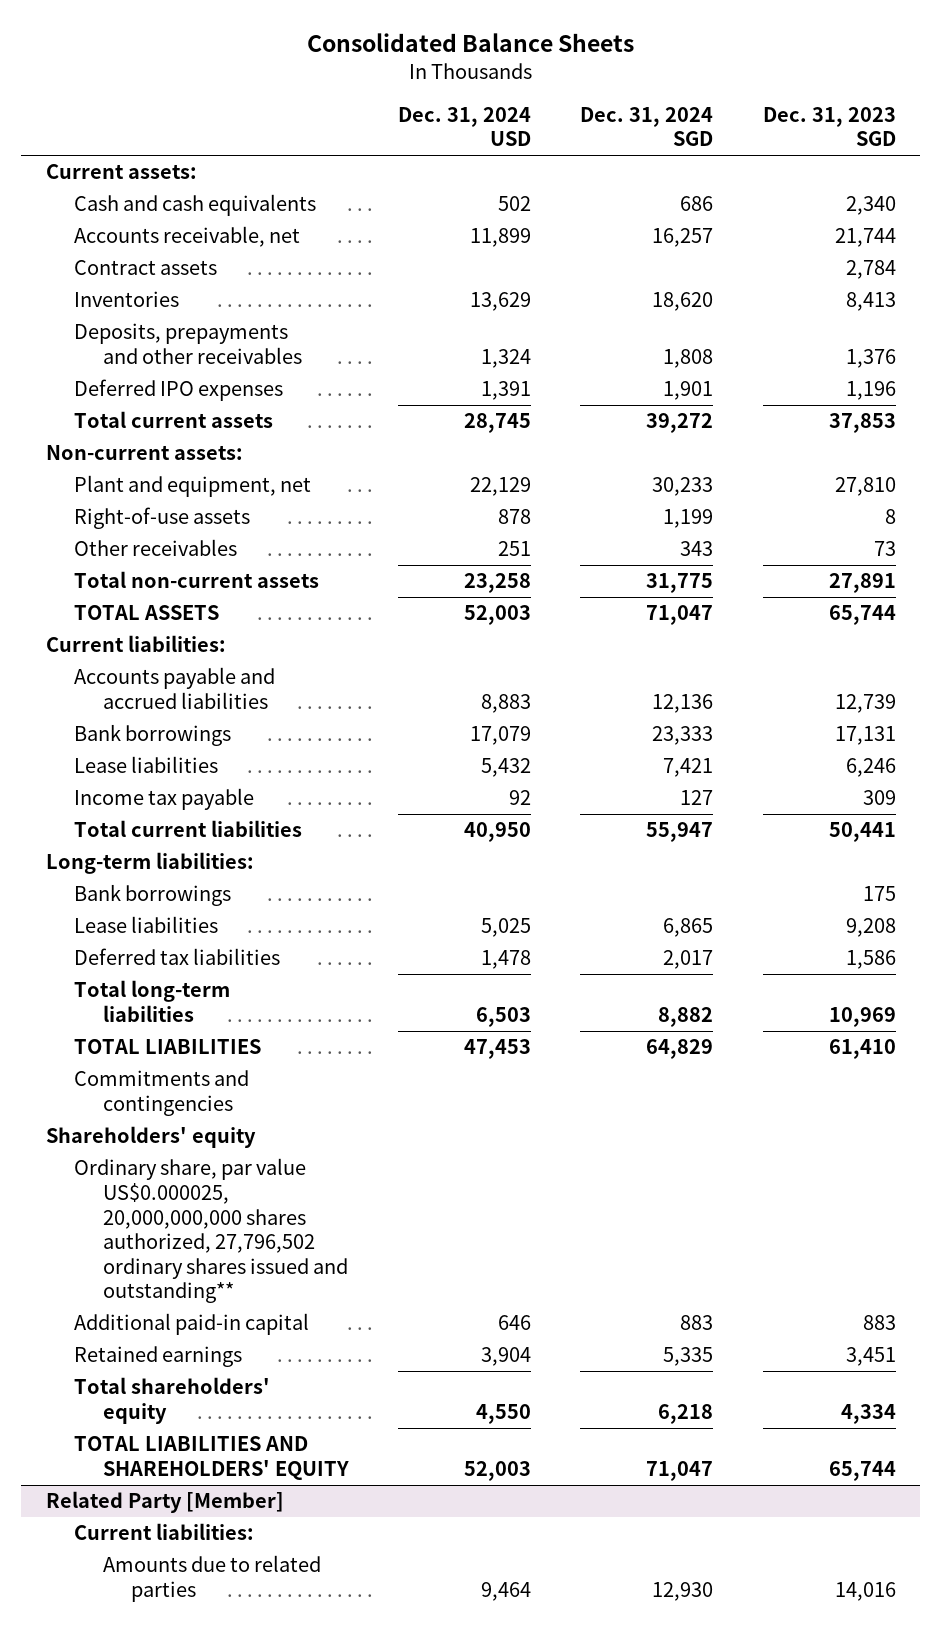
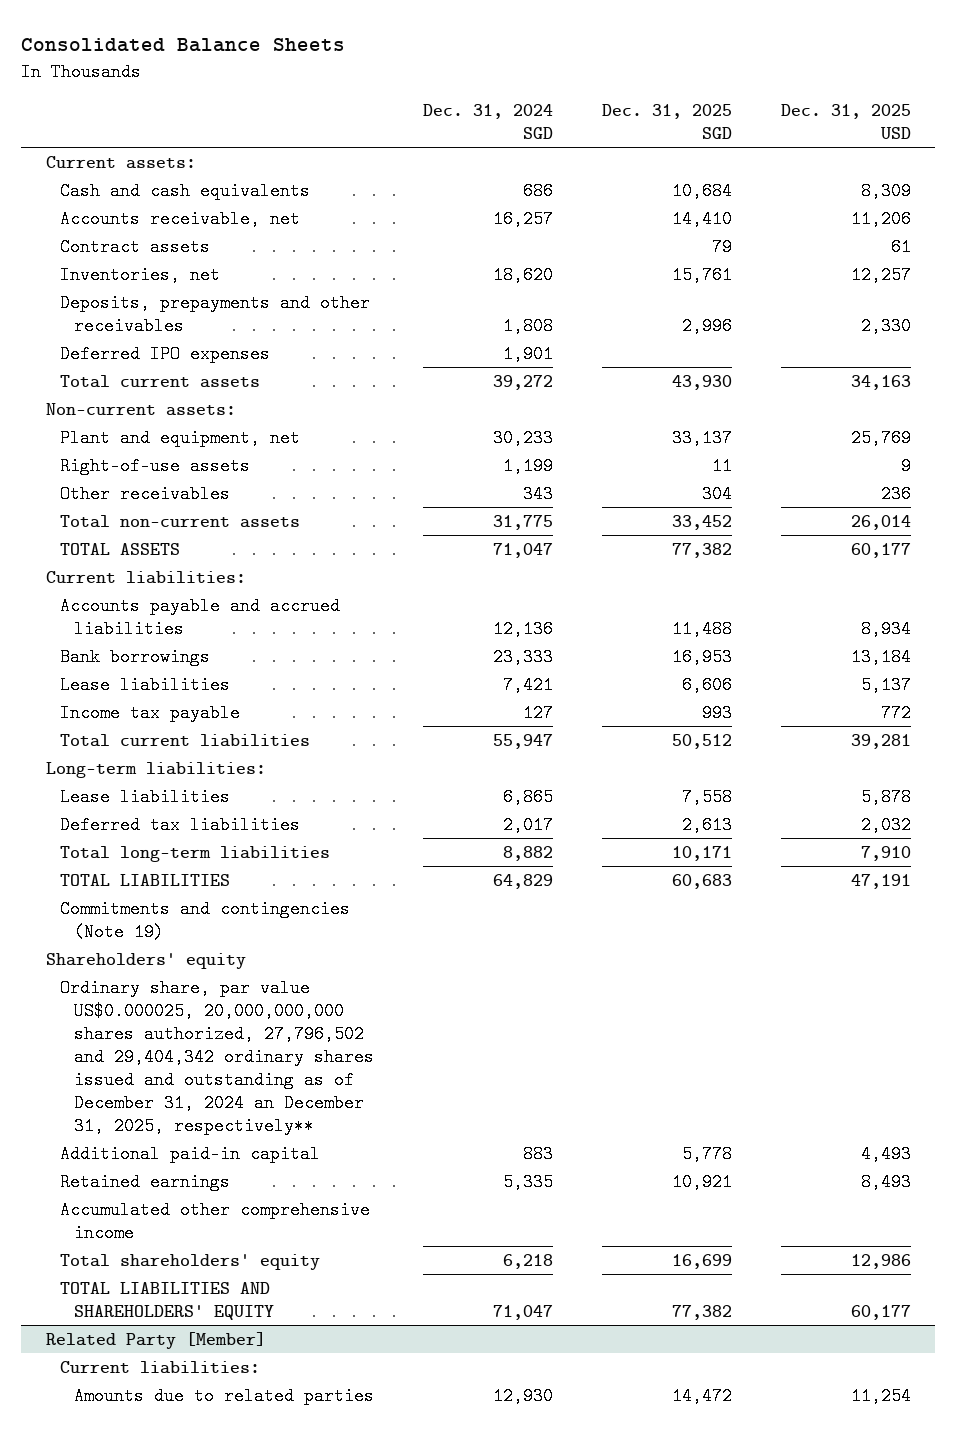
[397,106,531,147] Dec. 31, 2024 USD -> none
[762,106,896,147] Dec. 31, 2023 SGD -> none
none -> [602,104,733,140] Dec. 31, 2025 SGD
none -> [780,104,911,140] Dec. 31, 2025 USD
[74,291,180,308] Inventories -> [60,265,221,284] Inventories, net
[74,884,232,907] Bank borrowings -> none
[74,1070,250,1116] Commitments and contingencies -> [60,899,351,941] Commitments and contingencies (Note 19)
[74,1158,348,1304] Ordinary share, par value US$0.000025, 20,000,000,000 shares authorized, 27,796,502 ordinary shares issued and outstanding** -> [60,978,375,1135] Ordinary share, par value US$0.000025, 20,000,000,000 shares authorized, 27,796,502 and 29,404,342 ordinary shares issued and outstanding as of December 31, 2024 an December 31, 2025, respectively**
none -> [60,1200,371,1242] Accumulated other comprehensive income

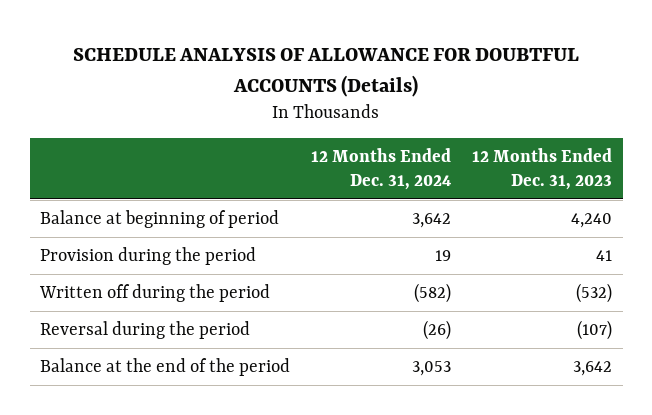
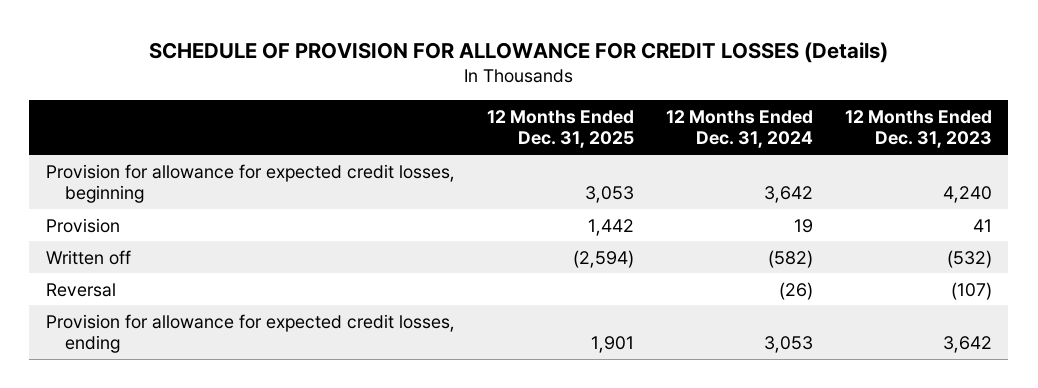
[73,47,580,97] SCHEDULE ANALYSIS OF ALLOWANCE FOR DOUBTFUL ACCOUNTS (Details) -> [148,41,888,63] SCHEDULE OF PROVISION FOR ALLOWANCE FOR CREDIT LOSSES (Details)
none -> [486,109,634,149] 12 Months Ended Dec. 31, 2025
[40,209,280,228] Balance at beginning of period -> [45,163,455,204] Provision for allowance for expected credit losses, beginning
[40,246,257,265] Provision during the period -> [45,217,120,233] Provision
[39,283,271,302] Written off during the period -> [45,249,131,265] Written off
[40,320,251,339] Reversal during the period -> [45,282,116,297] Reversal
[40,357,291,376] Balance at the end of the period -> [45,313,455,354] Provision for allowance for expected credit losses, ending

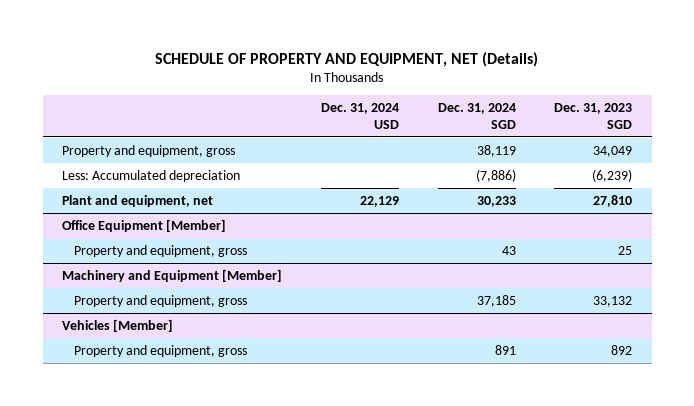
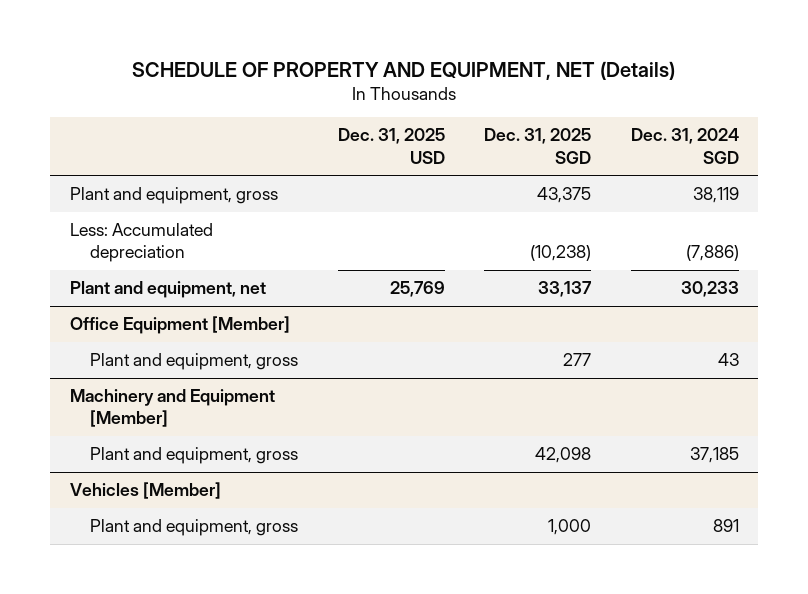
[320,102,399,129] Dec. 31, 2024 USD -> none
[554,102,633,129] Dec. 31, 2023 SGD -> none
none -> [337,128,445,164] Dec. 31, 2025 USD
none -> [484,128,592,164] Dec. 31, 2025 SGD
[62,144,236,157] Property and equipment, gross -> [69,187,278,205] Plant and equipment, gross
[74,244,248,257] Property and equipment, gross -> [90,353,299,371] Plant and equipment, gross
[74,294,248,307] Property and equipment, gross -> [90,447,299,465] Plant and equipment, gross
[74,344,248,357] Property and equipment, gross -> [90,519,299,537] Plant and equipment, gross

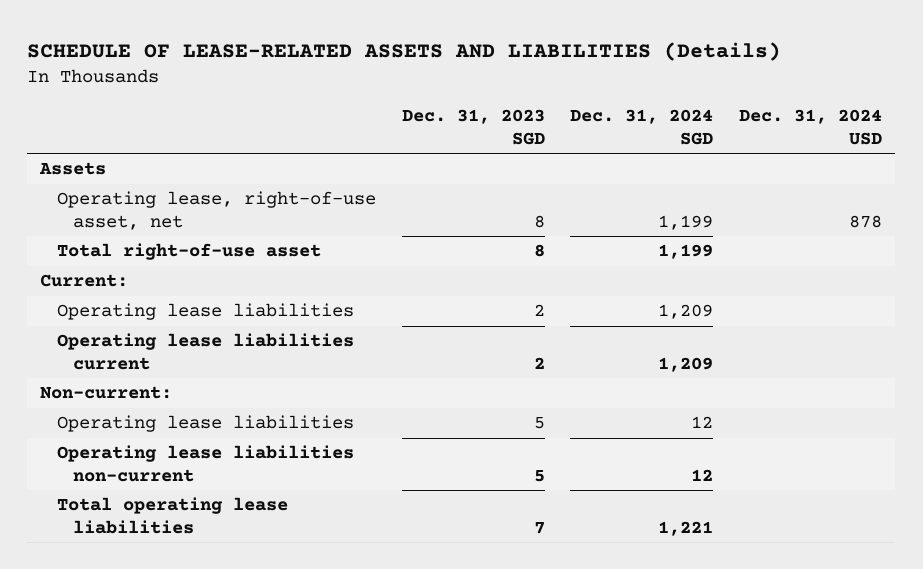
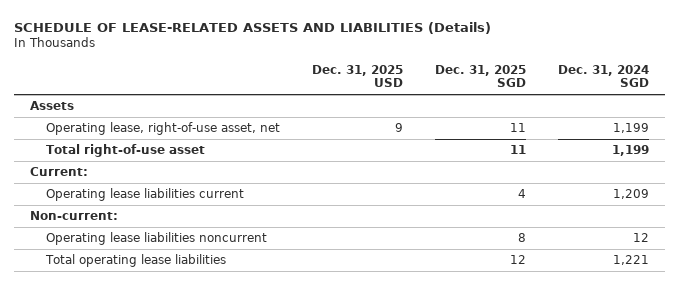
[401,109,545,145] Dec. 31, 2023 SGD -> none
[739,109,883,145] Dec. 31, 2024 USD -> none
none -> [312,64,404,88] Dec. 31, 2025 USD
none -> [434,64,526,88] Dec. 31, 2025 SGD
[56,303,354,321] Operating lease liabilities -> none
[56,445,354,482] Operating lease liabilities non-current -> none
[56,415,354,433] Operating lease liabilities -> [46,232,268,246] Operating lease liabilities noncurrent

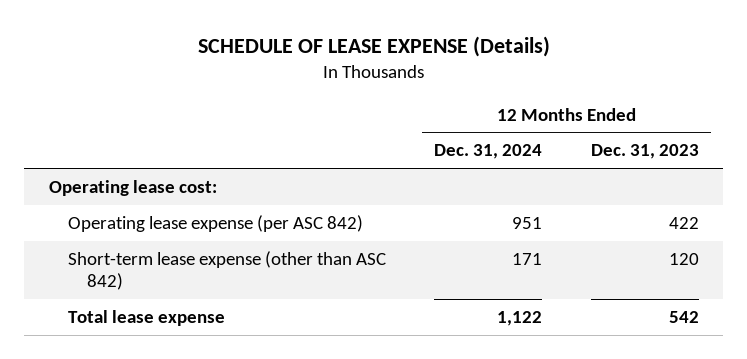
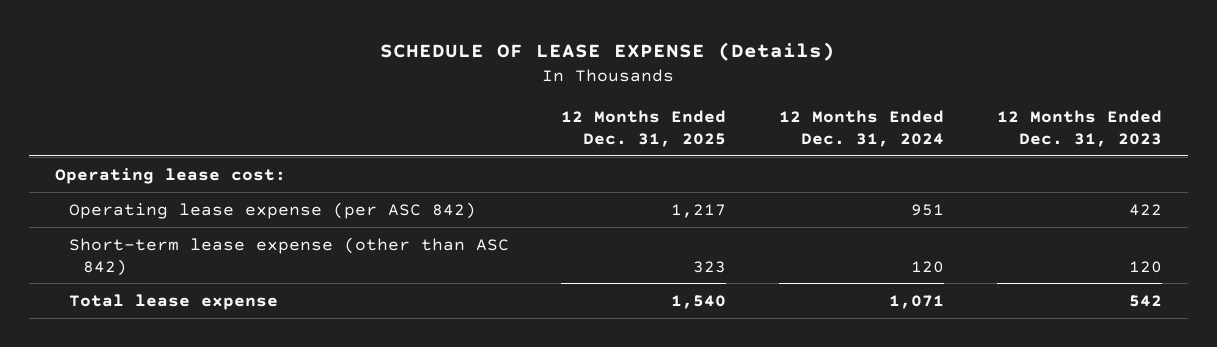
none -> [561,109,727,147] 12 Months Ended Dec. 31, 2025
[512,252,543,265] 171 -> [911,260,945,273] 120
[497,310,543,326] 1,122 -> [889,294,945,309] 1,071

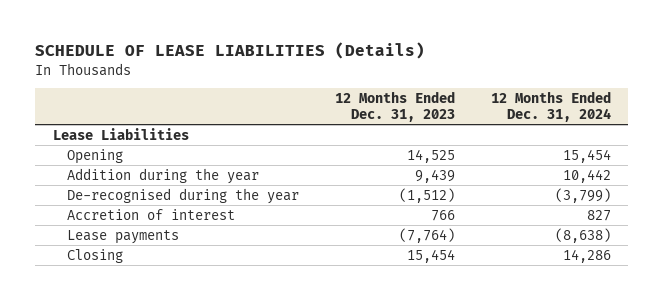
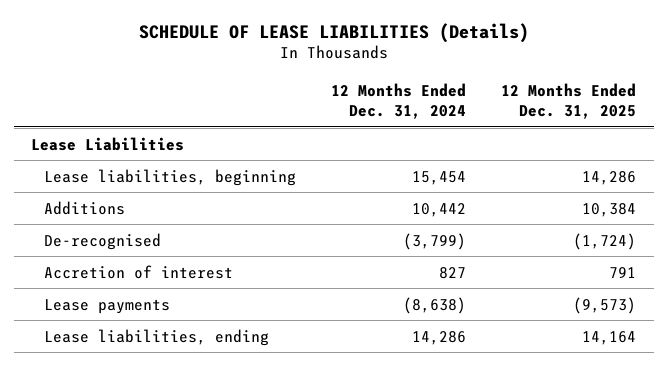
[334,90,455,122] 12 Months Ended Dec. 31, 2023 -> none
none -> [501,82,637,119] 12 Months Ended Dec. 31, 2025
[66,148,123,164] Opening -> [43,168,296,186] Lease liabilities, beginning
[66,167,259,184] Addition during the year -> [43,200,125,215] Additions
[66,187,299,204] De-recognised during the year -> [43,232,161,250] De-recognised
[66,248,123,263] Closing -> [43,328,269,346] Lease liabilities, ending

